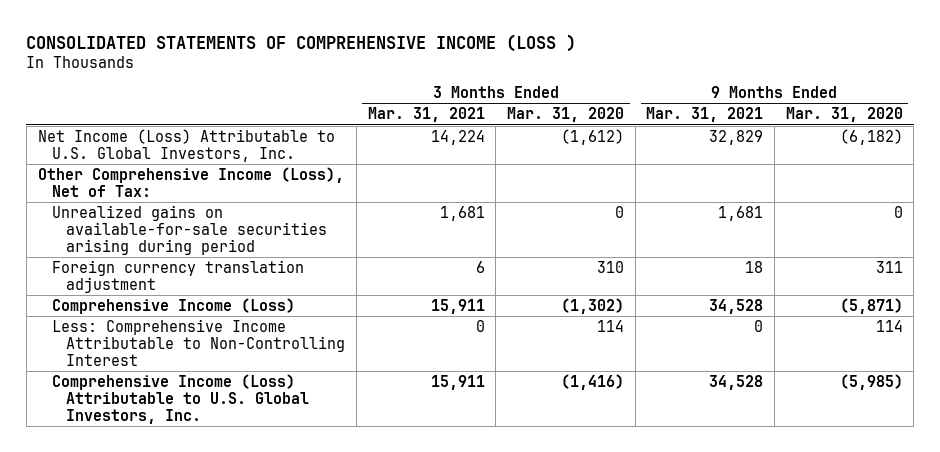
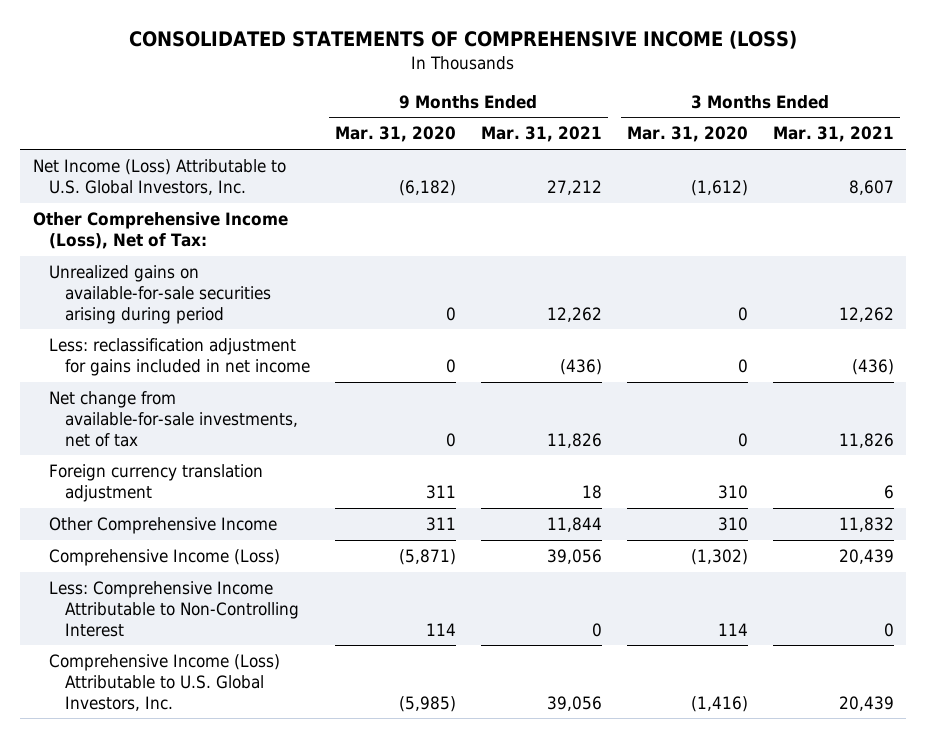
[26,33,577,52] CONSOLIDATED STATEMENTS OF COMPREHENSIVE INCOME (LOSS ) -> [129,30,798,50] CONSOLIDATED STATEMENTS OF COMPREHENSIVE INCOME (LOSS)
[430,129,485,145] 14,224 -> [848,179,894,195] 8,607
[709,129,764,145] 32,829 -> [546,179,602,195] 27,212
[439,205,485,221] 1,681 -> [838,306,894,322] 12,262
[718,205,764,221] 1,681 -> [546,306,602,322] 12,262
none -> [48,337,310,376] Less: reclassification adjustment for gains included in net income
none -> [48,390,298,447] Net change from available-for-sale investments, net of tax
none -> [48,516,277,534] Other Comprehensive Income
[430,298,485,314] 15,911 -> [838,548,894,564] 20,439
[709,298,764,314] 34,528 -> [546,548,602,564] 39,056
[430,374,485,390] 15,911 -> [838,695,894,711] 20,439
[709,374,764,390] 34,528 -> [546,695,602,711] 39,056

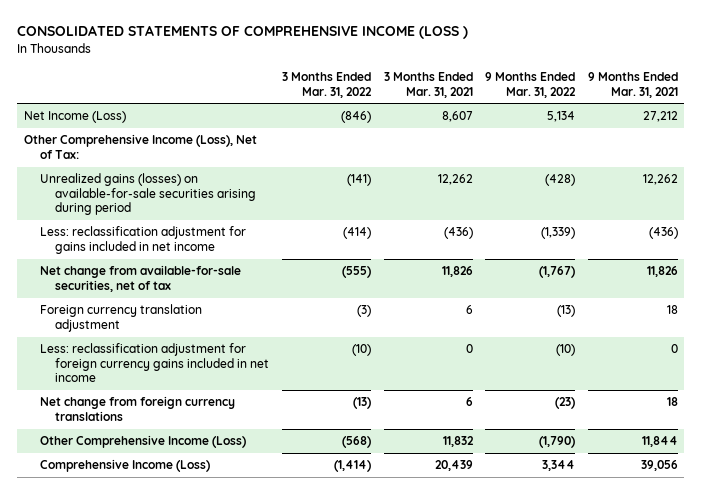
[129,30,798,50] CONSOLIDATED STATEMENTS OF COMPREHENSIVE INCOME (LOSS) -> [17,25,469,40] CONSOLIDATED STATEMENTS OF COMPREHENSIVE INCOME (LOSS )
[334,126,456,143] Mar. 31, 2020 -> none
[626,126,748,143] Mar. 31, 2020 -> none
none -> [282,71,373,98] 3 Months Ended Mar. 31, 2022
none -> [485,71,577,98] 9 Months Ended Mar. 31, 2022
[32,158,286,195] Net Income (Loss) Attributable to U.S. Global Investors, Inc. -> [23,111,126,124] Net Income (Loss)
[48,264,271,324] Unrealized gains on available-for-sale securities arising during period -> [39,173,257,216] Unrealized gains (losses) on available-for-sale securities arising during period
[48,390,298,447] Net change from available-for-sale investments, net of tax -> [39,265,241,292] Net change from available-for-sale securities, net of tax
none -> [39,343,270,383] Less: reclassification adjustment for foreign currency gains included in net income
none -> [39,396,235,421] Net change from foreign currency translations
[48,516,277,534] Other Comprehensive Income -> [39,435,246,449] Other Comprehensive Income (Loss)
[48,580,299,637] Less: Comprehensive Income Attributable to Non-Controlling Interest -> none
[48,653,280,711] Comprehensive Income (Loss) Attributable to U.S. Global Investors, Inc. -> none

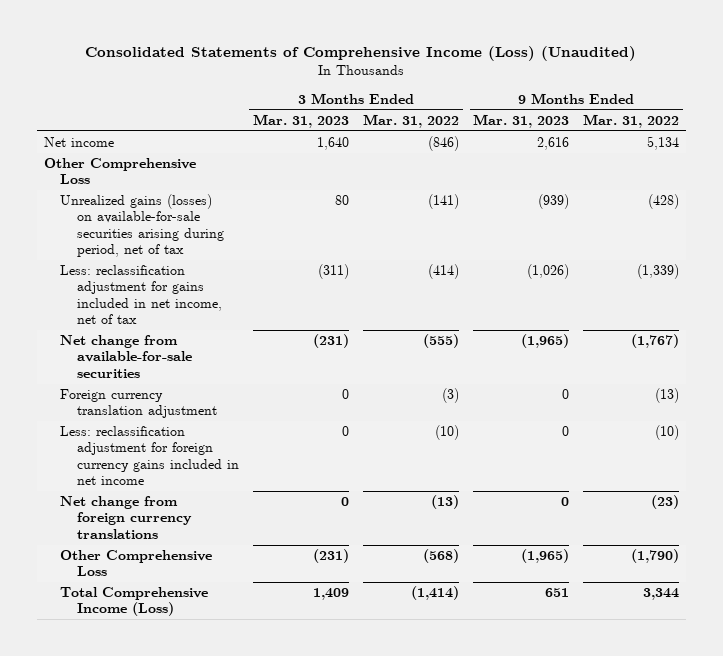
[17,25,469,40] CONSOLIDATED STATEMENTS OF COMPREHENSIVE INCOME (LOSS ) -> [85,46,637,62] Consolidated Statements of Comprehensive Income (Loss) (Unaudited)
[383,71,473,98] 3 Months Ended Mar. 31, 2021 -> none
[587,71,678,98] 9 Months Ended Mar. 31, 2021 -> none
none -> [252,113,349,128] Mar. 31, 2023
none -> [473,113,570,128] Mar. 31, 2023
[23,111,126,124] Net Income (Loss) -> [43,137,114,148] Net income
[23,134,257,159] Other Comprehensive Income (Loss), Net of Tax: -> [43,158,196,185] Other Comprehensive Loss
[39,173,257,216] Unrealized gains (losses) on available-for-sale securities arising during period -> [60,194,224,258] Unrealized gains (losses) on available-for-sale securities arising during period, net of tax
[39,226,246,254] Less: reclassification adjustment for gains included in net income -> [60,265,222,325] Less: reclassification adjustment for gains included in net income, net of tax
[39,265,241,292] Net change from available-for-sale securities, net of tax -> [60,335,192,378] Net change from available-for-sale securities
[39,435,246,449] Other Comprehensive Income (Loss) -> [60,550,213,577] Other Comprehensive Loss
[39,459,210,473] Comprehensive Income (Loss) -> [60,587,209,617] Total Comprehensive Income (Loss)

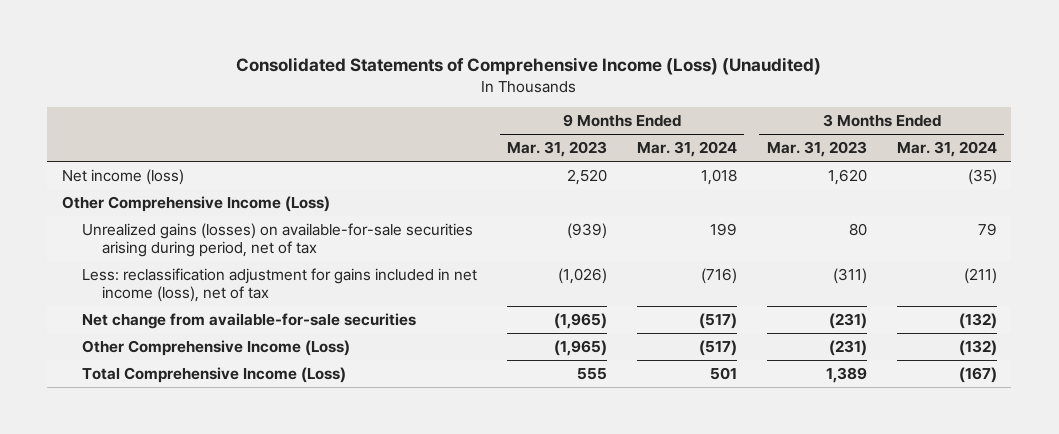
[363,113,460,128] Mar. 31, 2022 -> none
[583,113,680,128] Mar. 31, 2022 -> none
none -> [636,141,737,158] Mar. 31, 2024
none -> [896,141,997,158] Mar. 31, 2024
[43,137,114,148] Net income -> [62,168,185,185] Net income (loss)
[316,137,349,151] 1,640 -> [827,168,867,185] 1,620
[537,137,570,151] 2,616 -> [567,168,608,185] 2,520
[43,158,196,185] Other Comprehensive Loss -> [62,195,331,212] Other Comprehensive Income (Loss)
[60,265,222,325] Less: reclassification adjustment for gains included in net income, net of tax -> [82,267,478,302] Less: reclassification adjustment for gains included in net income (loss), net of tax
[60,389,217,419] Foreign currency translation adjustment -> none
[60,426,239,486] Less: reclassification adjustment for foreign currency gains included in net income -> none
[60,496,192,539] Net change from foreign currency translations -> none
[60,550,213,577] Other Comprehensive Loss -> [82,339,351,356] Other Comprehensive Income (Loss)
[312,588,349,601] 1,409 -> [825,366,867,383] 1,389
[545,588,570,598] 651 -> [577,367,608,380] 555

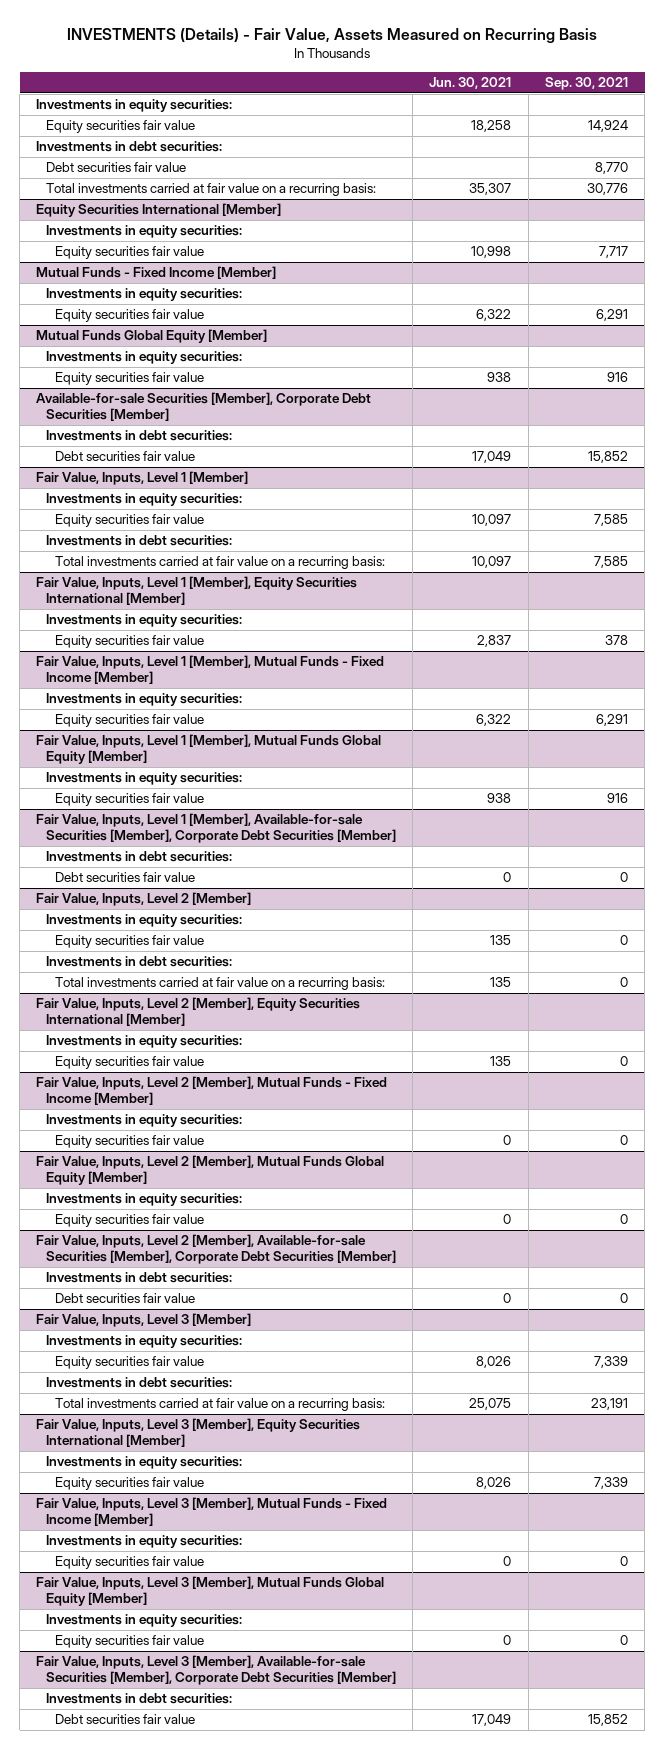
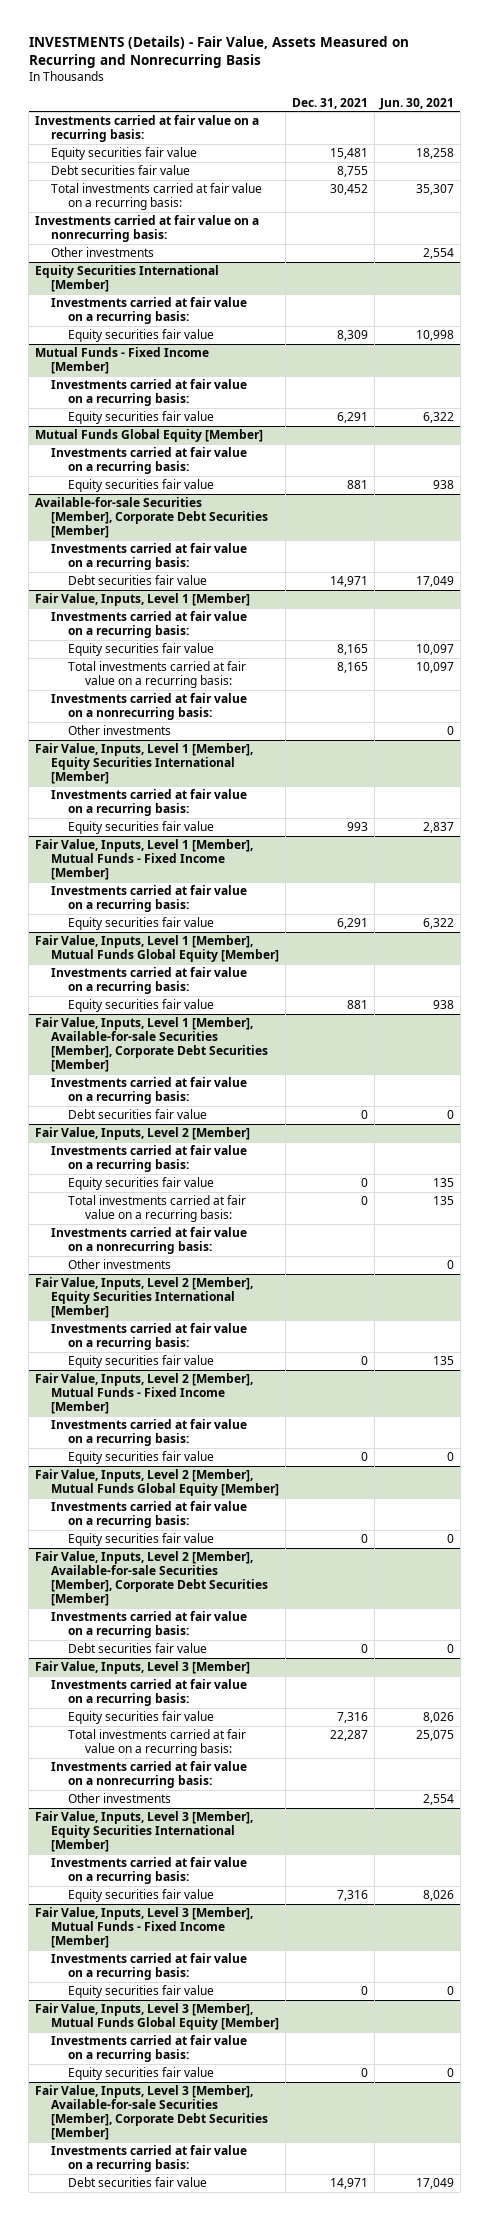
[67,28,598,44] INVESTMENTS (Details) - Fair Value, Assets Measured on Recurring Basis -> [28,35,409,69] INVESTMENTS (Details) - Fair Value, Assets Measured on Recurring and Nonrecurring Basis
[544,76,628,90] Sep. 30, 2021 -> none
none -> [291,97,368,109] Dec. 31, 2021
[36,99,233,113] Investments in equity securities: -> none
none -> [34,115,259,143] Investments carried at fair value on a recurring basis:
[36,141,223,153] Investments in debt securities: -> none
none -> [34,215,259,243] Investments carried at fair value on a nonrecurring basis:
none -> [51,247,155,258] Other investments
[45,225,242,239] Investments in equity securities: -> none
none -> [51,297,248,325] Investments carried at fair value on a recurring basis:
[45,288,242,302] Investments in equity securities: -> none
none -> [51,379,248,407] Investments carried at fair value on a recurring basis:
[45,351,242,365] Investments in equity securities: -> none
none -> [51,447,248,475] Investments carried at fair value on a recurring basis:
[45,430,232,442] Investments in debt securities: -> none
none -> [51,543,248,571] Investments carried at fair value on a recurring basis:
[45,493,242,507] Investments in equity securities: -> none
none -> [51,611,248,639] Investments carried at fair value on a recurring basis:
[45,535,232,547] Investments in debt securities: -> none
none -> [51,693,248,721] Investments carried at fair value on a nonrecurring basis:
none -> [68,725,172,736] Other investments
[45,614,242,628] Investments in equity securities: -> none
none -> [51,789,248,817] Investments carried at fair value on a recurring basis:
[45,693,242,707] Investments in equity securities: -> none
none -> [51,885,248,913] Investments carried at fair value on a recurring basis:
[45,772,242,786] Investments in equity securities: -> none
none -> [51,967,248,995] Investments carried at fair value on a recurring basis:
[45,851,232,863] Investments in debt securities: -> none
none -> [51,1077,248,1105] Investments carried at fair value on a recurring basis:
[45,914,242,928] Investments in equity securities: -> none
none -> [51,1145,248,1173] Investments carried at fair value on a recurring basis:
[45,956,232,968] Investments in debt securities: -> none
none -> [51,1227,248,1255] Investments carried at fair value on a nonrecurring basis:
none -> [68,1259,172,1270] Other investments
[45,1035,242,1049] Investments in equity securities: -> none
none -> [51,1323,248,1351] Investments carried at fair value on a recurring basis:
[45,1114,242,1128] Investments in equity securities: -> none
none -> [51,1419,248,1447] Investments carried at fair value on a recurring basis:
[45,1193,242,1207] Investments in equity securities: -> none
none -> [51,1501,248,1529] Investments carried at fair value on a recurring basis:
[45,1272,232,1284] Investments in debt securities: -> none
none -> [51,1611,248,1639] Investments carried at fair value on a recurring basis:
[45,1335,242,1349] Investments in equity securities: -> none
none -> [51,1679,248,1707] Investments carried at fair value on a recurring basis:
[45,1377,232,1389] Investments in debt securities: -> none
none -> [51,1761,248,1789] Investments carried at fair value on a nonrecurring basis:
none -> [68,1793,172,1804] Other investments
[45,1456,242,1470] Investments in equity securities: -> none
none -> [51,1857,248,1885] Investments carried at fair value on a recurring basis:
[45,1535,242,1549] Investments in equity securities: -> none
none -> [51,1953,248,1981] Investments carried at fair value on a recurring basis:
[45,1614,242,1628] Investments in equity securities: -> none
none -> [51,2035,248,2063] Investments carried at fair value on a recurring basis:
[45,1693,232,1705] Investments in debt securities: -> none
none -> [51,2145,248,2173] Investments carried at fair value on a recurring basis:

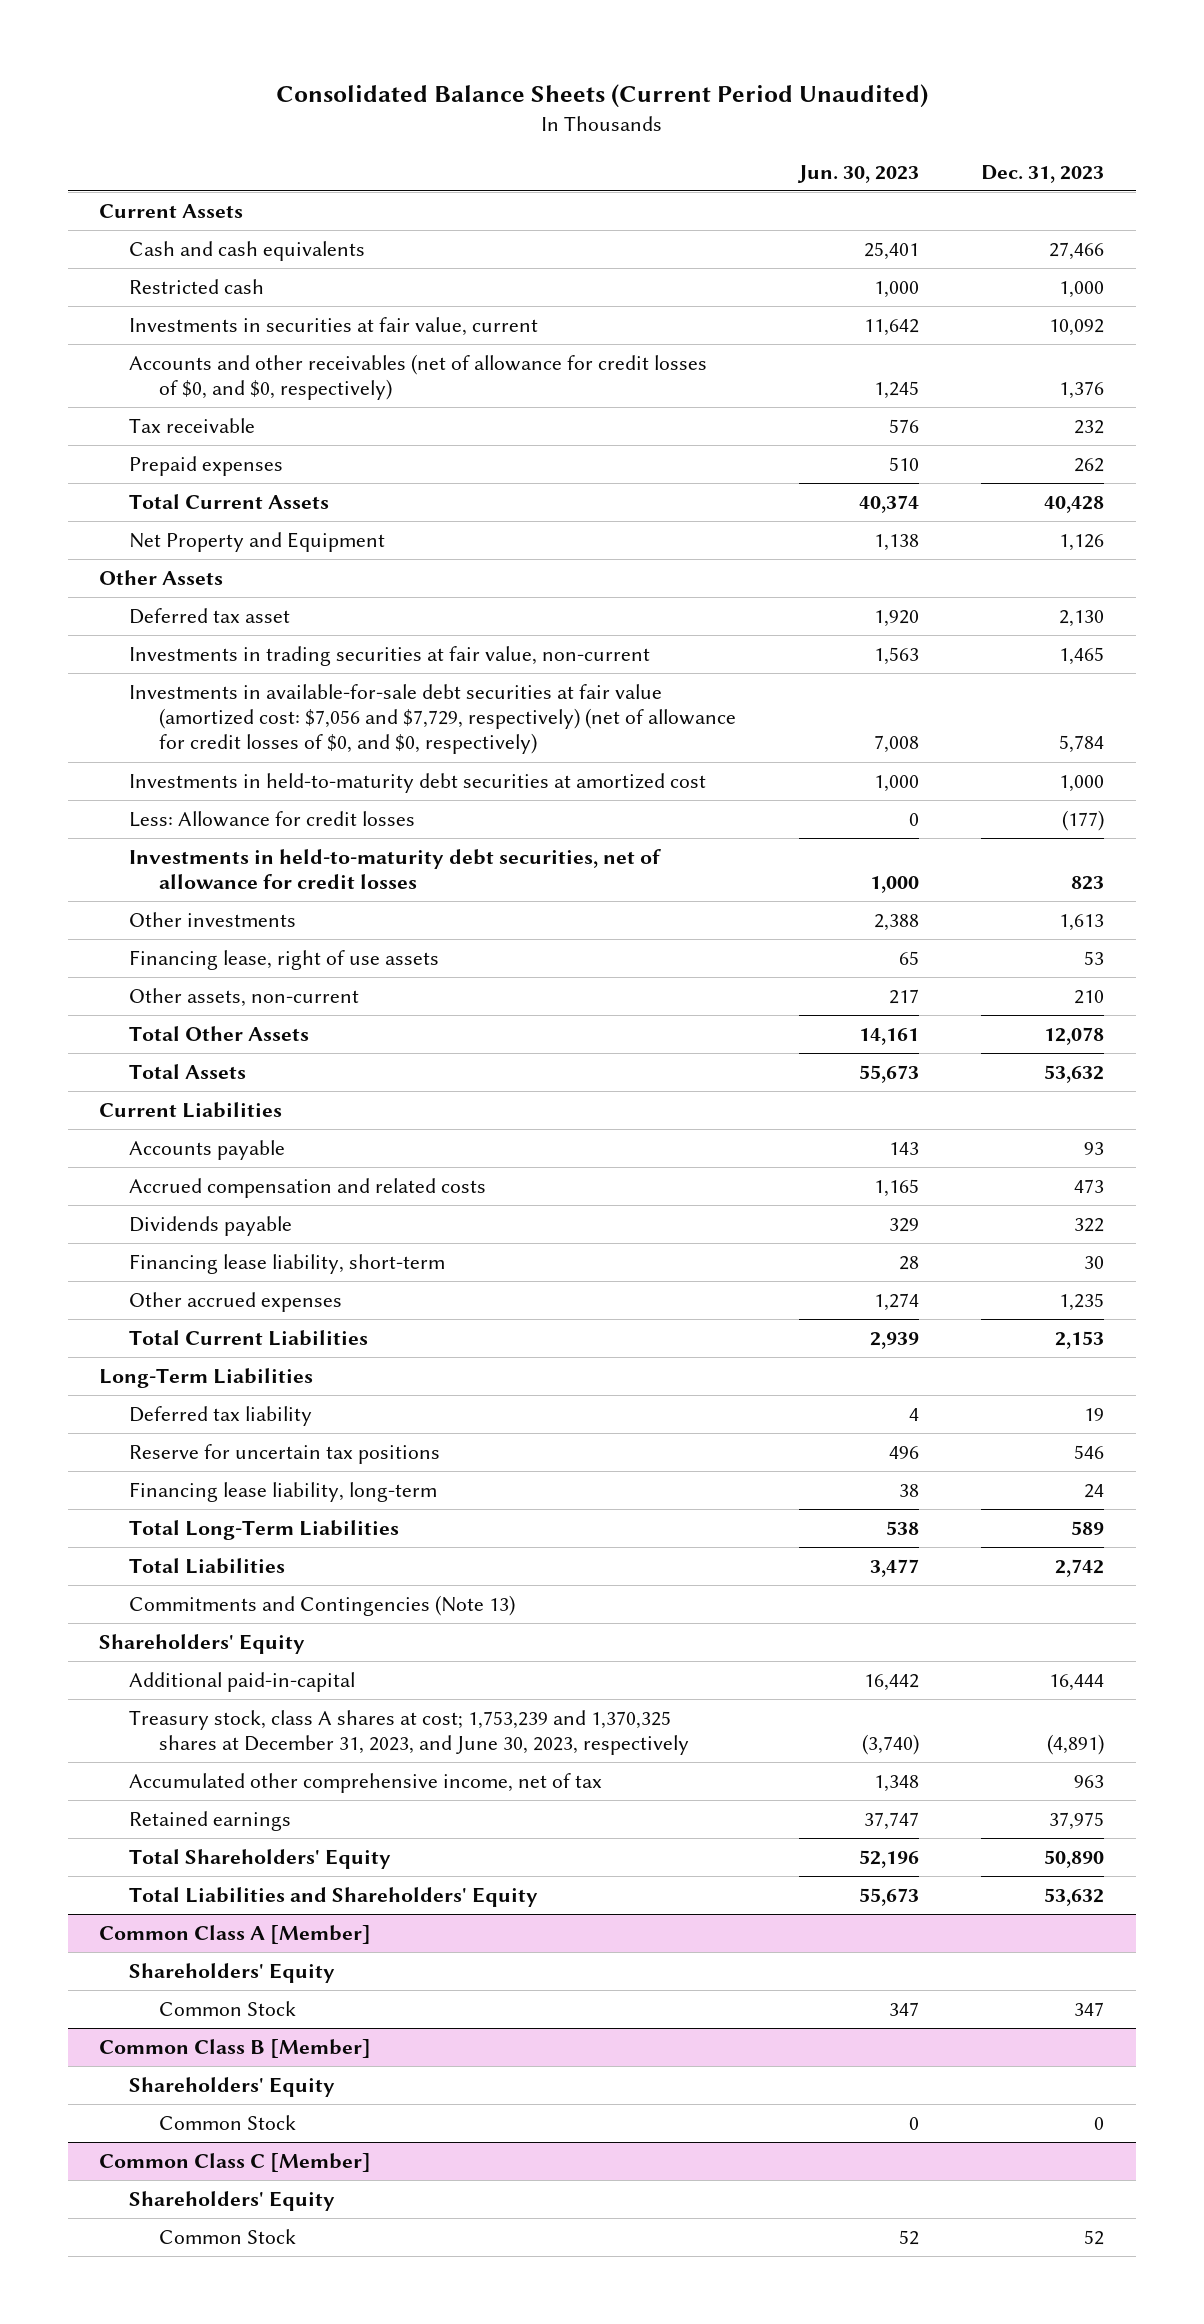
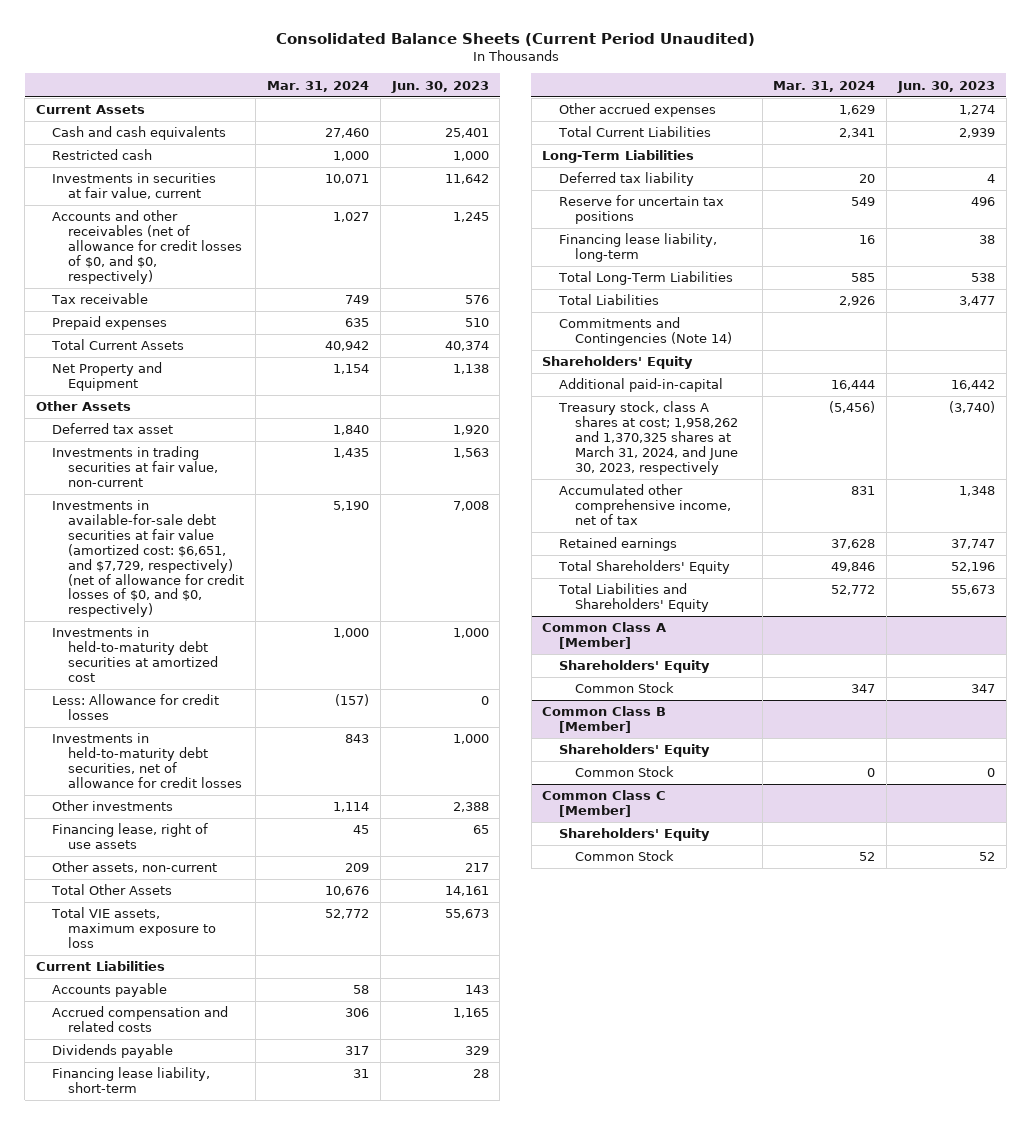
[981,164,1105,183] Dec. 31, 2023 -> none
none -> [266,80,369,92] Mar. 31, 2024
[129,684,736,755] Investments in available-for-sale debt securities at fair value (amortized cost: $7,056 and $7,729, respectively) (net of allowance for credit losses of $0, and $0, respectively) -> [52,500,245,618] Investments in available-for-sale debt securities at fair value (amortized cost: $6,651, and $7,729, respectively) (net of allowance for credit losses of $0, and $0, respectively)
[129,1064,247,1080] Total Assets -> [51,907,217,948] Total VIE assets, maximum exposure to loss
[129,1595,516,1617] Commitments and Contingencies (Note 13) -> [558,317,732,347] Commitments and Contingencies (Note 14)
[129,1710,689,1756] Treasury stock, class A shares at cost; 1,753,239 and 1,370,325 shares at December 31, 2023, and June 30, 2023, respectively -> [557,401,738,475] Treasury stock, class A shares at cost; 1,958,262 and 1,370,325 shares at March 31, 2024, and June 30, 2023, respectively

